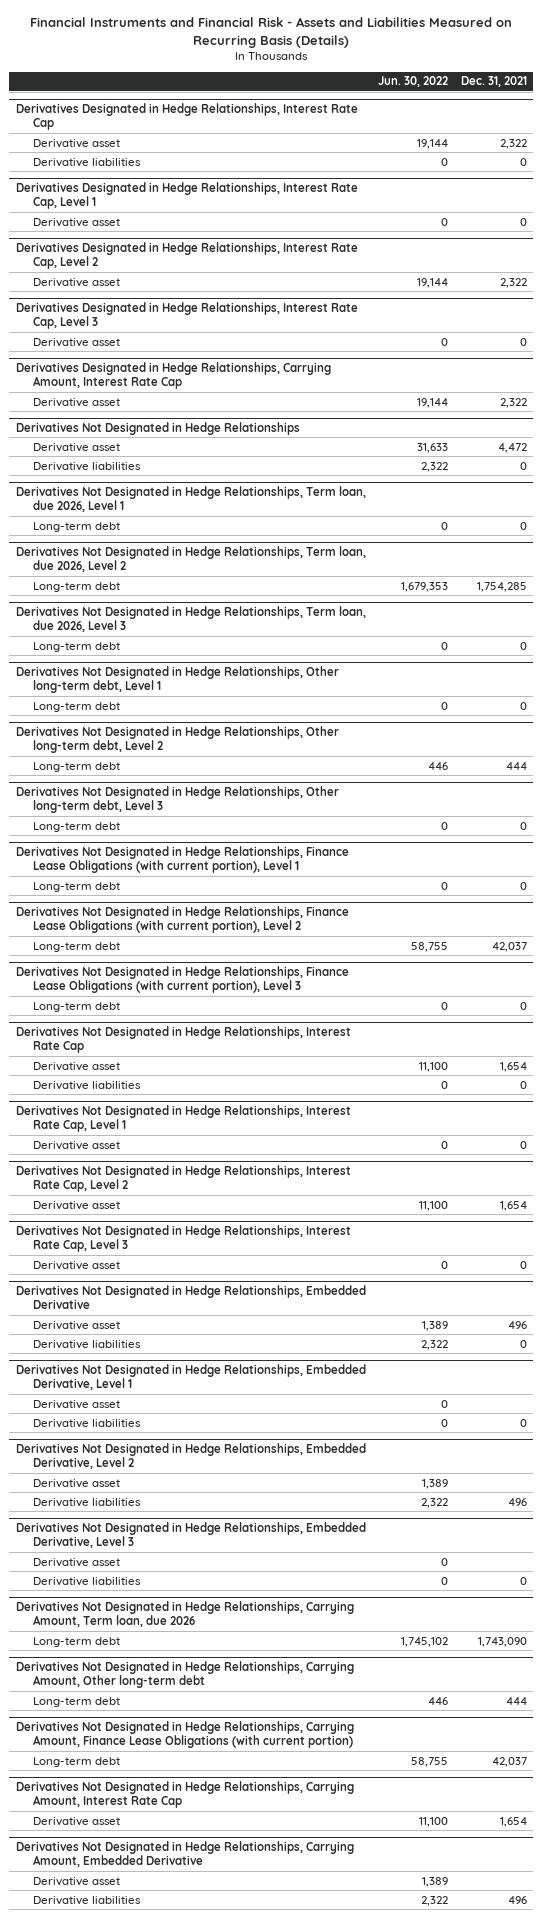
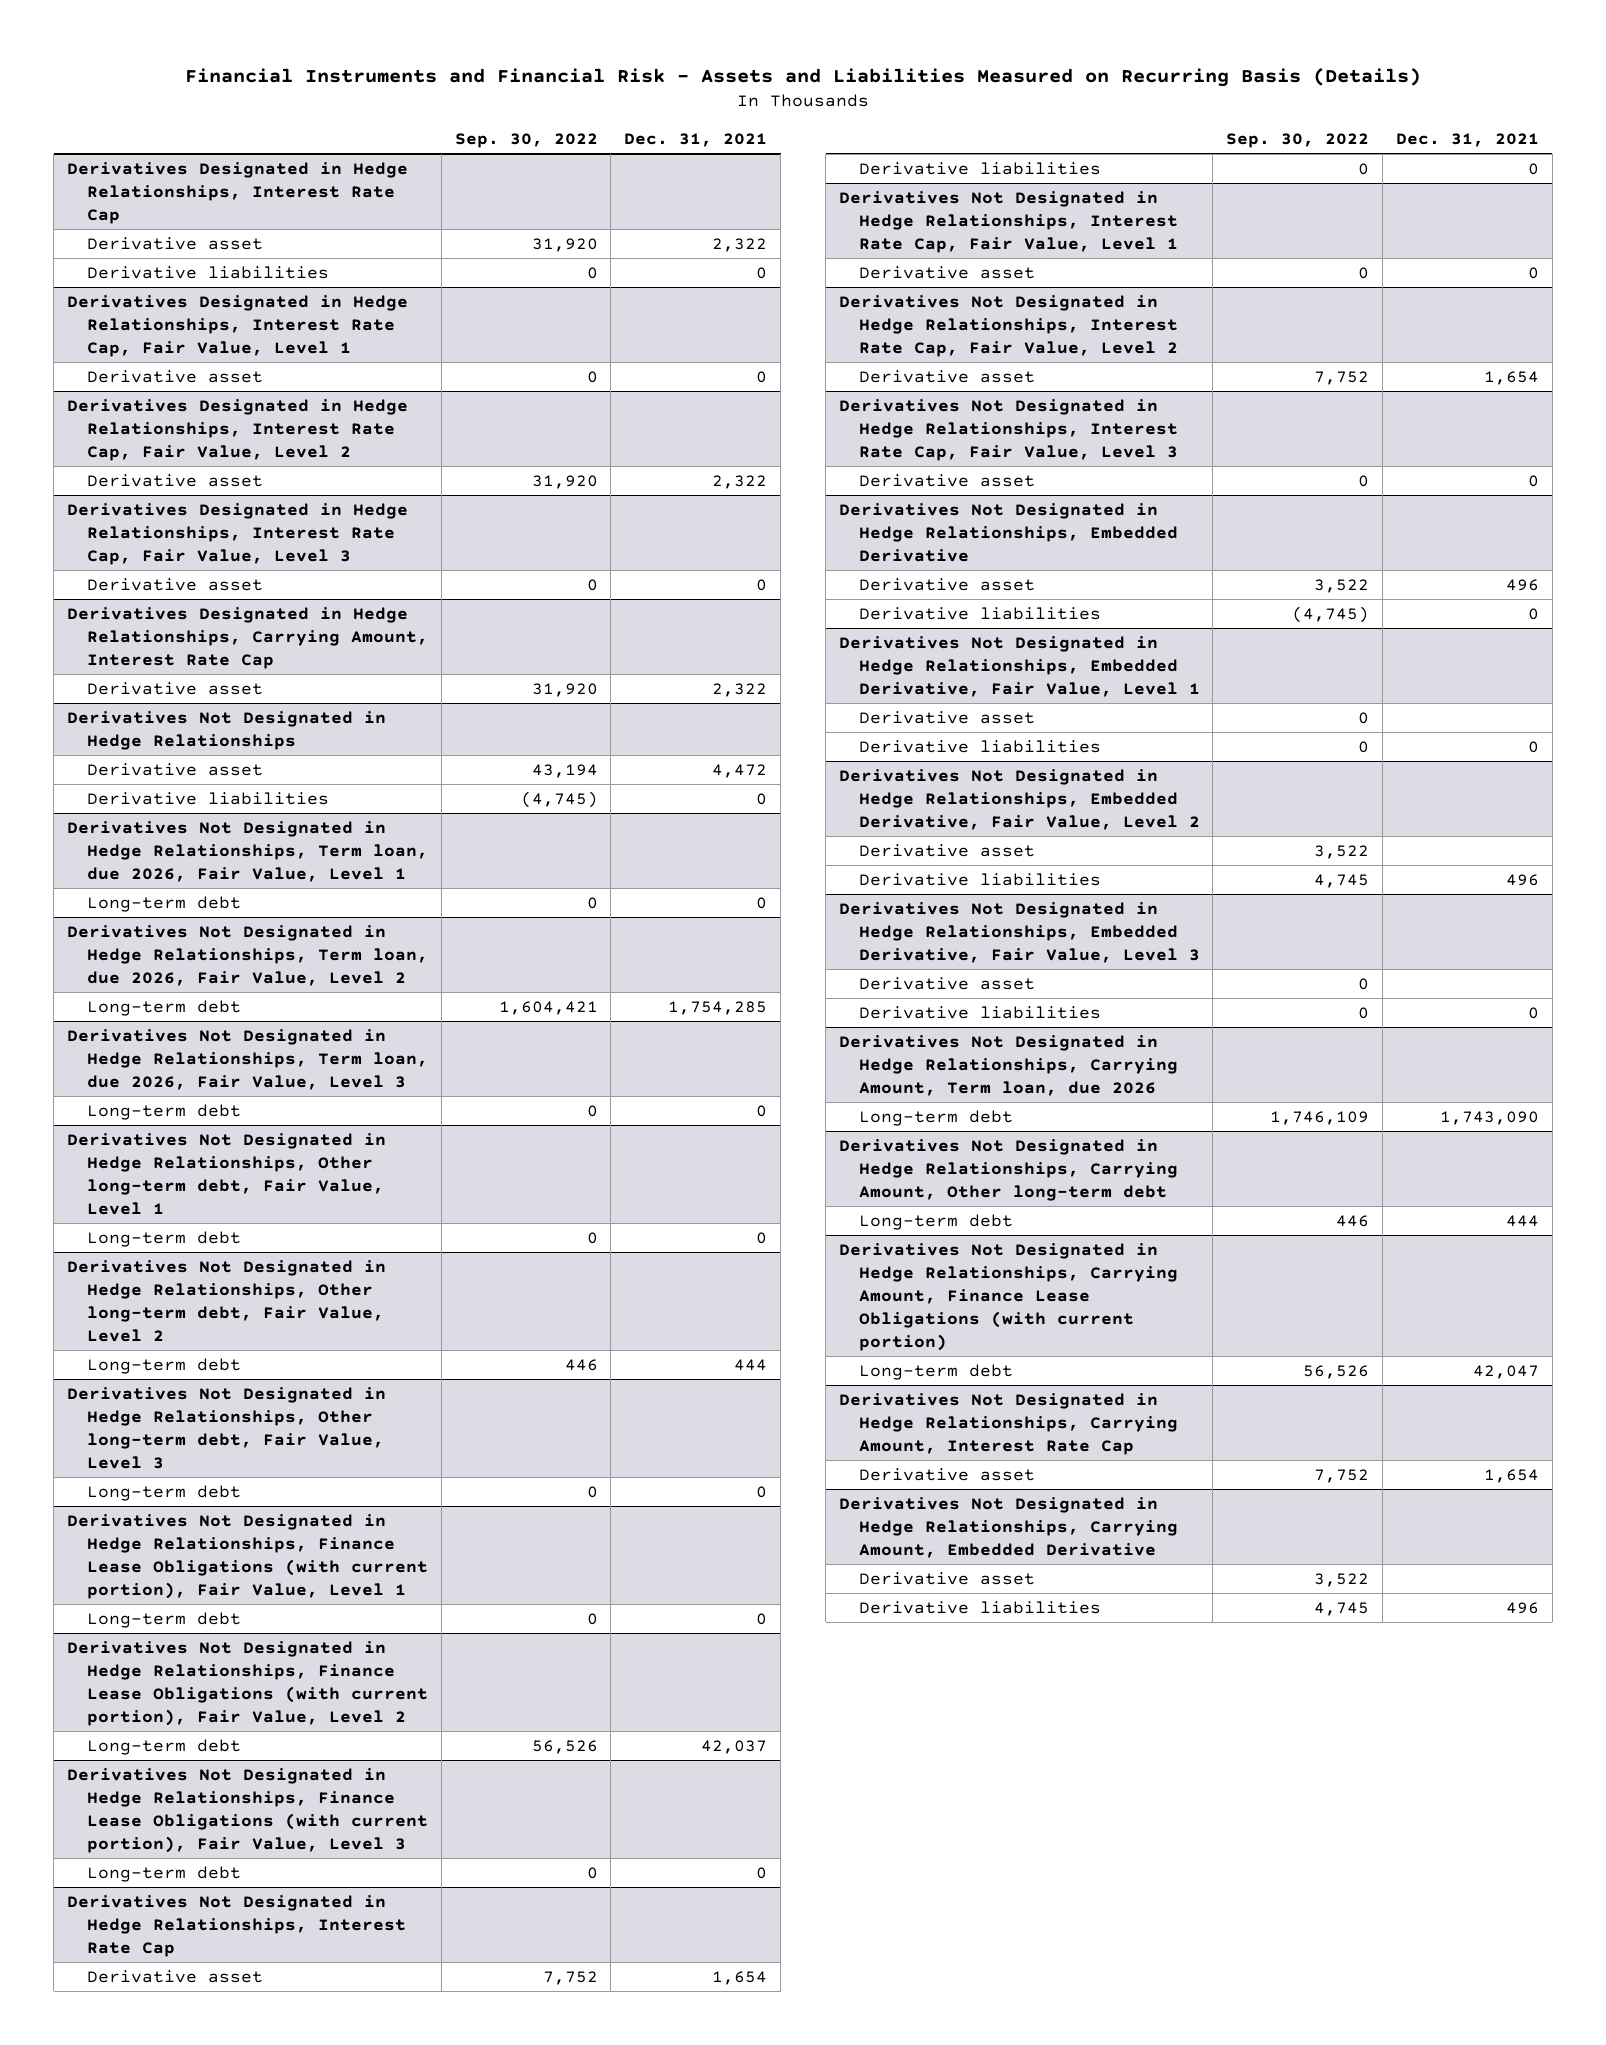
[378,76,449,88] Jun. 30, 2022 -> none
none -> [454,133,598,149] Sep. 30, 2022
[15,181,358,210] Derivatives Designated in Hedge Relationships, Interest Rate Cap, Level 1 -> [67,294,409,357] Derivatives Designated in Hedge Relationships, Interest Rate Cap, Fair Value, Level 1
[15,241,358,270] Derivatives Designated in Hedge Relationships, Interest Rate Cap, Level 2 -> [67,398,409,461] Derivatives Designated in Hedge Relationships, Interest Rate Cap, Fair Value, Level 2
[15,301,358,330] Derivatives Designated in Hedge Relationships, Interest Rate Cap, Level 3 -> [67,502,409,565] Derivatives Designated in Hedge Relationships, Interest Rate Cap, Fair Value, Level 3
[15,485,366,513] Derivatives Not Designated in Hedge Relationships, Term loan, due 2026, Level 1 -> [67,820,428,882] Derivatives Not Designated in Hedge Relationships, Term loan, due 2026, Fair Value, Level 1
[15,545,366,573] Derivatives Not Designated in Hedge Relationships, Term loan, due 2026, Level 2 -> [67,924,428,986] Derivatives Not Designated in Hedge Relationships, Term loan, due 2026, Fair Value, Level 2
[15,605,366,633] Derivatives Not Designated in Hedge Relationships, Term loan, due 2026, Level 3 -> [67,1028,428,1090] Derivatives Not Designated in Hedge Relationships, Term loan, due 2026, Fair Value, Level 3
[15,665,339,694] Derivatives Not Designated in Hedge Relationships, Other long-term debt, Level 1 -> [67,1132,387,1215] Derivatives Not Designated in Hedge Relationships, Other long-term debt, Fair Value, Level 1
[15,725,339,754] Derivatives Not Designated in Hedge Relationships, Other long-term debt, Level 2 -> [67,1259,387,1342] Derivatives Not Designated in Hedge Relationships, Other long-term debt, Fair Value, Level 2
[15,785,339,814] Derivatives Not Designated in Hedge Relationships, Other long-term debt, Level 3 -> [67,1386,387,1469] Derivatives Not Designated in Hedge Relationships, Other long-term debt, Fair Value, Level 3
[15,845,349,874] Derivatives Not Designated in Hedge Relationships, Finance Lease Obligations (with current portion), Level 1 -> [67,1513,428,1599] Derivatives Not Designated in Hedge Relationships, Finance Lease Obligations (with current portion), Fair Value, Level 1
[15,905,349,934] Derivatives Not Designated in Hedge Relationships, Finance Lease Obligations (with current portion), Level 2 -> [67,1640,428,1726] Derivatives Not Designated in Hedge Relationships, Finance Lease Obligations (with current portion), Fair Value, Level 2
[15,965,349,994] Derivatives Not Designated in Hedge Relationships, Finance Lease Obligations (with current portion), Level 3 -> [67,1767,428,1853] Derivatives Not Designated in Hedge Relationships, Finance Lease Obligations (with current portion), Fair Value, Level 3
[15,1104,351,1133] Derivatives Not Designated in Hedge Relationships, Interest Rate Cap, Level 1 -> [839,190,1178,253] Derivatives Not Designated in Hedge Relationships, Interest Rate Cap, Fair Value, Level 1
[15,1164,351,1193] Derivatives Not Designated in Hedge Relationships, Interest Rate Cap, Level 2 -> [839,294,1178,357] Derivatives Not Designated in Hedge Relationships, Interest Rate Cap, Fair Value, Level 2
[15,1224,351,1253] Derivatives Not Designated in Hedge Relationships, Interest Rate Cap, Level 3 -> [839,398,1178,461] Derivatives Not Designated in Hedge Relationships, Interest Rate Cap, Fair Value, Level 3
[15,1363,366,1391] Derivatives Not Designated in Hedge Relationships, Embedded Derivative, Level 1 -> [839,635,1200,697] Derivatives Not Designated in Hedge Relationships, Embedded Derivative, Fair Value, Level 1
[15,1442,366,1470] Derivatives Not Designated in Hedge Relationships, Embedded Derivative, Level 2 -> [839,768,1200,830] Derivatives Not Designated in Hedge Relationships, Embedded Derivative, Fair Value, Level 2
[15,1521,366,1549] Derivatives Not Designated in Hedge Relationships, Embedded Derivative, Level 3 -> [839,901,1200,963] Derivatives Not Designated in Hedge Relationships, Embedded Derivative, Fair Value, Level 3
[491,1756,527,1767] 42,037 -> [1473,1364,1540,1379] 42,047

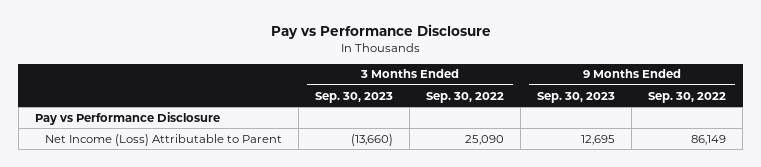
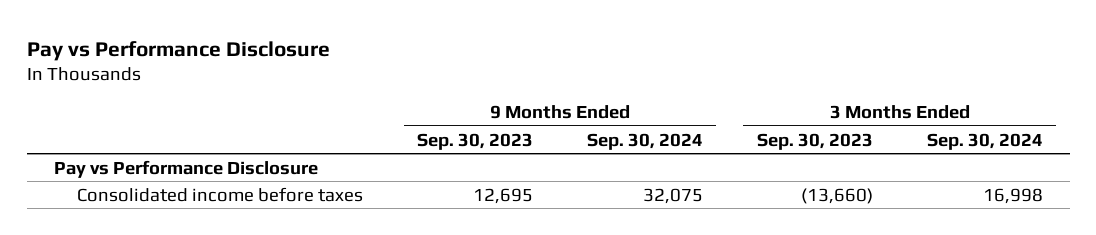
[426,91,505,103] Sep. 30, 2022 -> none
[648,91,727,103] Sep. 30, 2022 -> none
none -> [586,132,703,150] Sep. 30, 2024
none -> [926,132,1043,150] Sep. 30, 2024
[45,133,283,146] Net Income (Loss) Attributable to Parent -> [77,186,364,202] Consolidated income before taxes

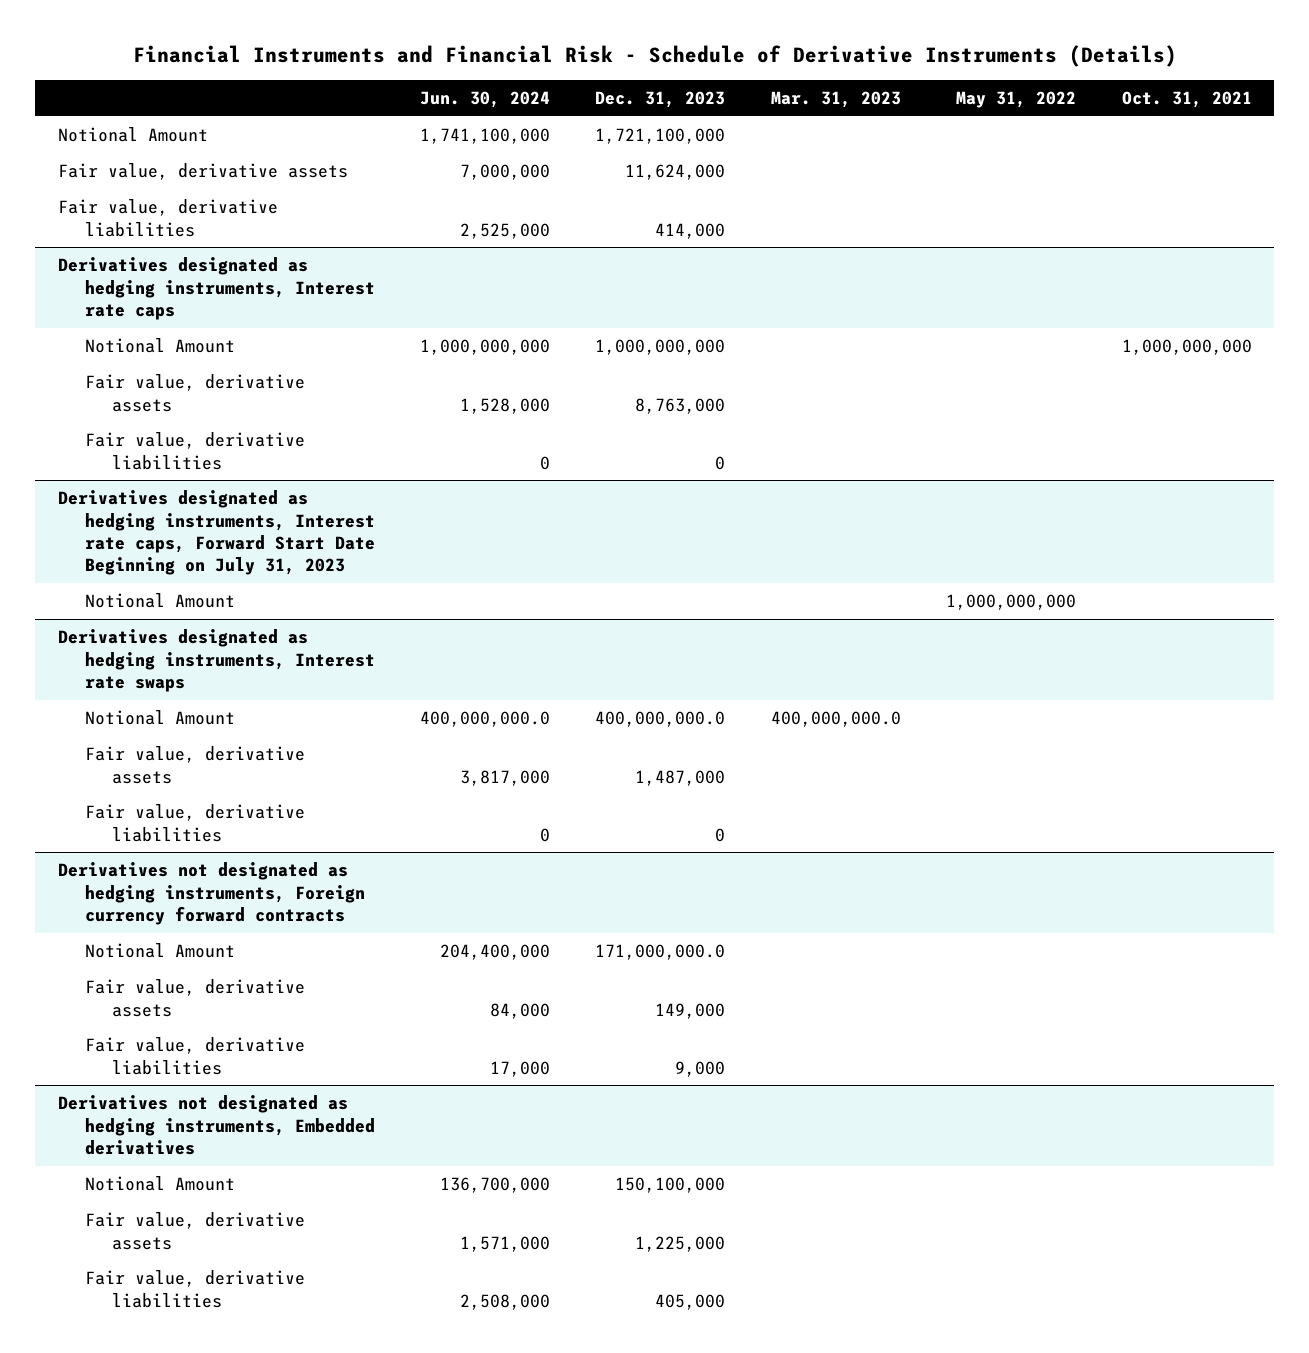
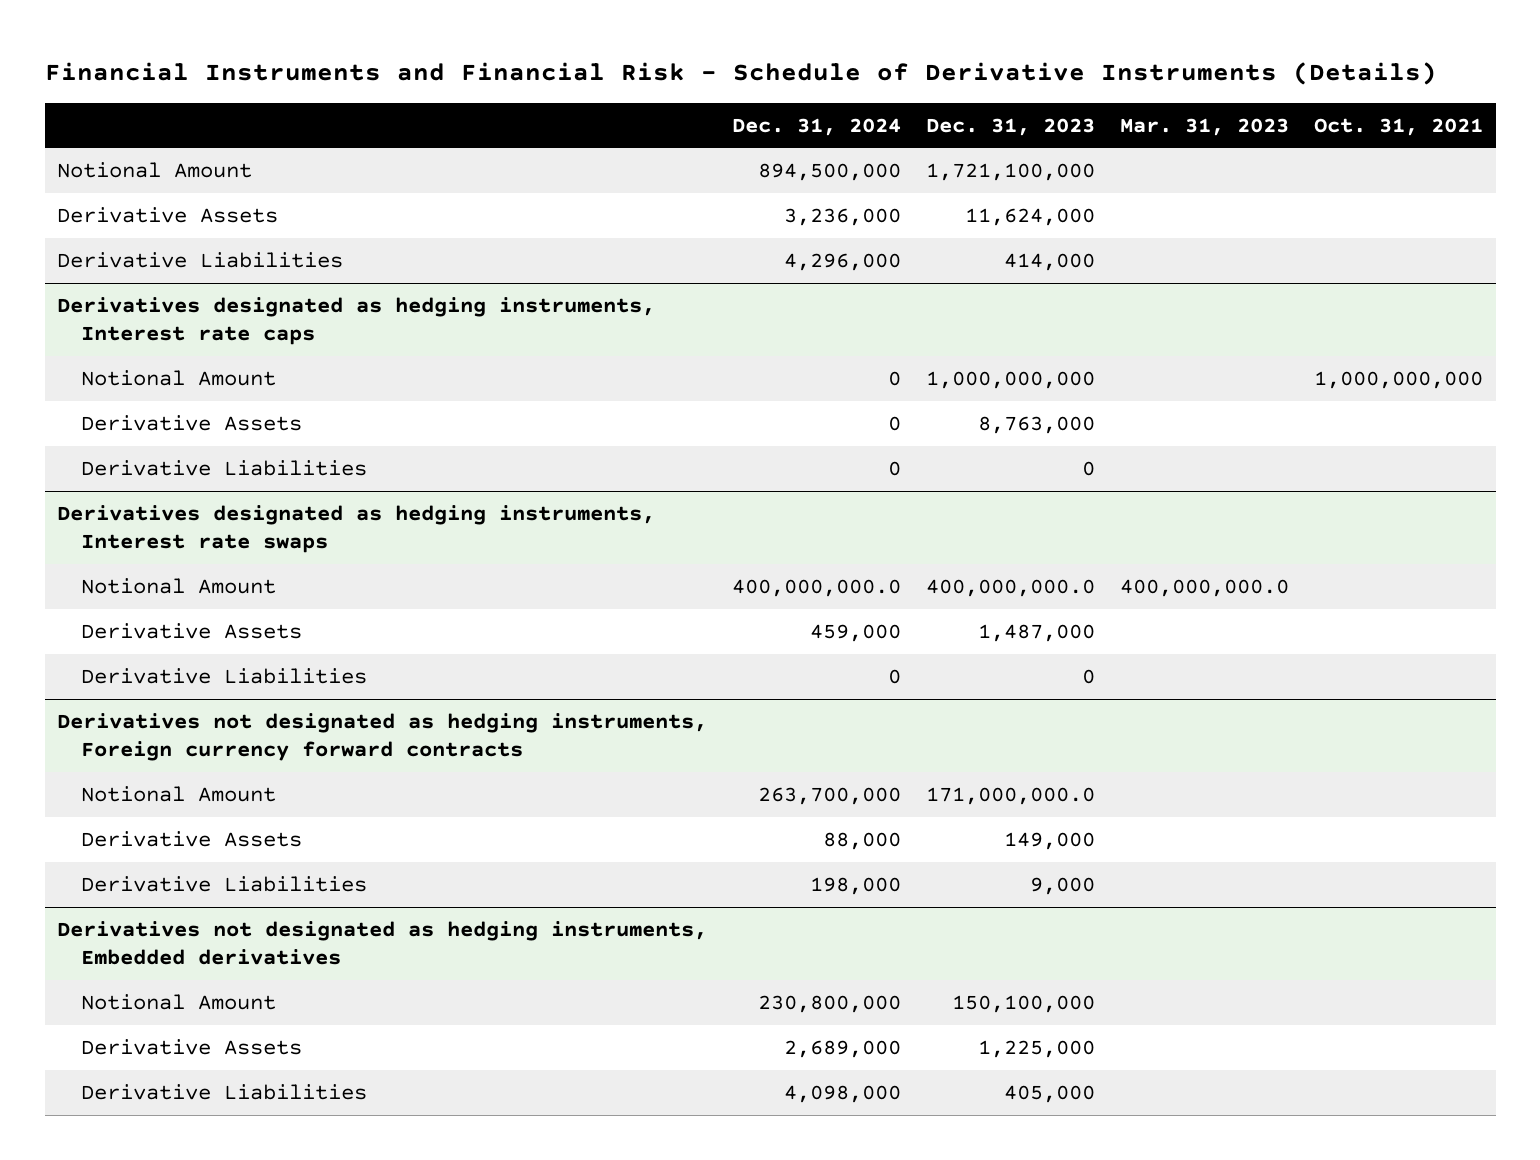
[420,91,551,109] Jun. 30, 2024 -> none
[956,91,1077,109] May 31, 2022 -> none
none -> [732,117,902,136] Dec. 31, 2024
[57,163,348,181] Fair value, derivative assets -> [57,207,279,224] Derivative Assets
[57,199,278,237] Fair value, derivative liabilities -> [57,252,344,269] Derivative Liabilities
[57,490,375,576] Derivatives designated as hedging instruments, Interest rate caps, Forward Start Date Beginning on July 31, 2023 -> none
[84,593,235,609] Notional Amount -> none
[84,374,305,412] Fair value, derivative assets -> [80,415,302,432] Derivative Assets
[84,432,305,470] Fair value, derivative liabilities -> [80,460,367,477] Derivative Liabilities
[84,746,305,784] Fair value, derivative assets -> [80,623,302,640] Derivative Assets
[84,804,305,842] Fair value, derivative liabilities -> [80,668,367,685] Derivative Liabilities
[84,979,305,1017] Fair value, derivative assets -> [80,831,302,848] Derivative Assets
[84,1037,305,1075] Fair value, derivative liabilities -> [80,876,367,893] Derivative Liabilities
[84,1212,305,1250] Fair value, derivative assets -> [80,1039,302,1056] Derivative Assets
[84,1270,305,1308] Fair value, derivative liabilities -> [80,1084,367,1101] Derivative Liabilities

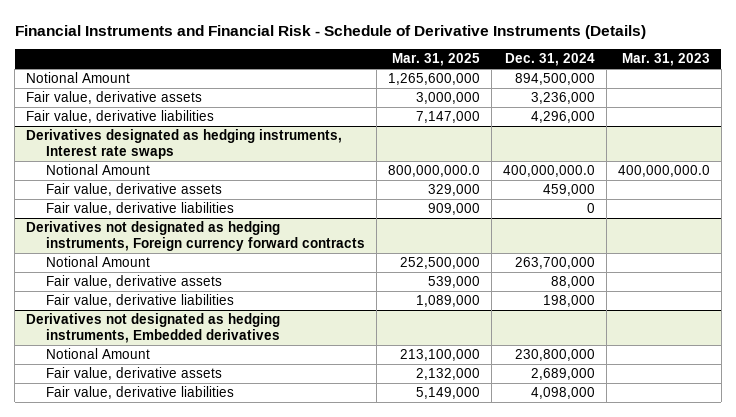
[926,117,1096,136] Dec. 31, 2023 -> none
[1314,117,1484,136] Oct. 31, 2021 -> none
none -> [391,53,480,67] Mar. 31, 2025
[57,297,656,346] Derivatives designated as hedging instruments, Interest rate caps -> none
[80,370,276,387] Notional Amount -> none
[80,415,302,432] Derivative Assets -> none
[80,460,367,477] Derivative Liabilities -> none
[57,207,279,224] Derivative Assets -> [26,91,203,105] Fair value, derivative assets
[57,252,344,269] Derivative Liabilities -> [26,110,215,124] Fair value, derivative liabilities
[80,623,302,640] Derivative Assets -> [46,183,223,197] Fair value, derivative assets
[80,668,367,685] Derivative Liabilities -> [46,202,235,216] Fair value, derivative liabilities
[80,831,302,848] Derivative Assets -> [46,275,223,289] Fair value, derivative assets
[80,876,367,893] Derivative Liabilities -> [46,294,235,308] Fair value, derivative liabilities
[80,1039,302,1056] Derivative Assets -> [46,367,223,381] Fair value, derivative assets
[80,1084,367,1101] Derivative Liabilities -> [46,386,235,400] Fair value, derivative liabilities

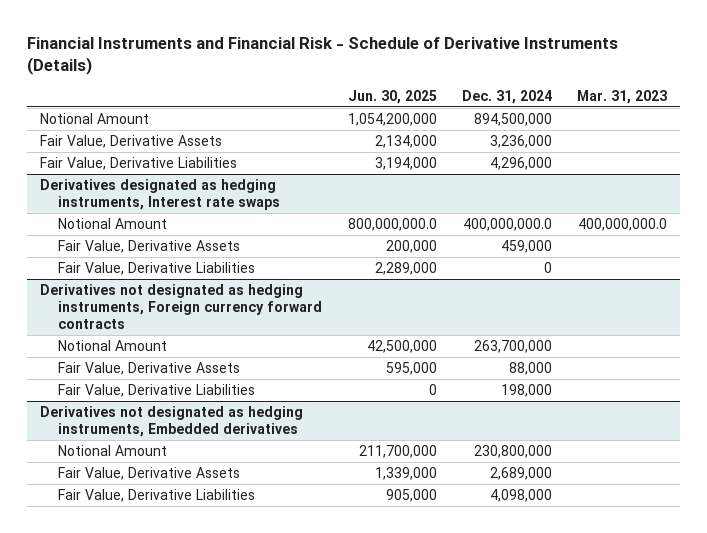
[391,53,480,67] Mar. 31, 2025 -> none
none -> [347,90,437,105] Jun. 30, 2025
[26,91,203,105] Fair value, derivative assets -> [39,134,222,148] Fair Value, Derivative Assets
[26,110,215,124] Fair value, derivative liabilities -> [39,156,237,170] Fair Value, Derivative Liabilities
[46,183,223,197] Fair value, derivative assets -> [58,239,241,253] Fair Value, Derivative Assets
[46,202,235,216] Fair value, derivative liabilities -> [58,261,256,275] Fair Value, Derivative Liabilities
[46,275,223,289] Fair value, derivative assets -> [58,361,241,375] Fair Value, Derivative Assets
[46,294,235,308] Fair value, derivative liabilities -> [58,383,256,397] Fair Value, Derivative Liabilities
[46,367,223,381] Fair value, derivative assets -> [58,466,241,480] Fair Value, Derivative Assets
[46,386,235,400] Fair value, derivative liabilities -> [58,488,256,502] Fair Value, Derivative Liabilities

